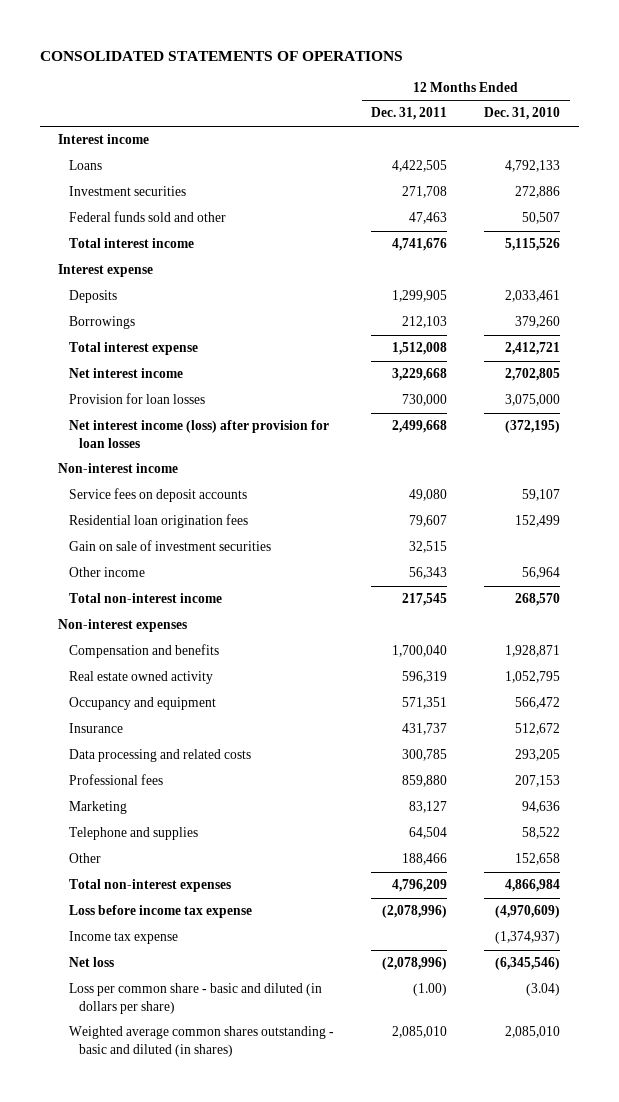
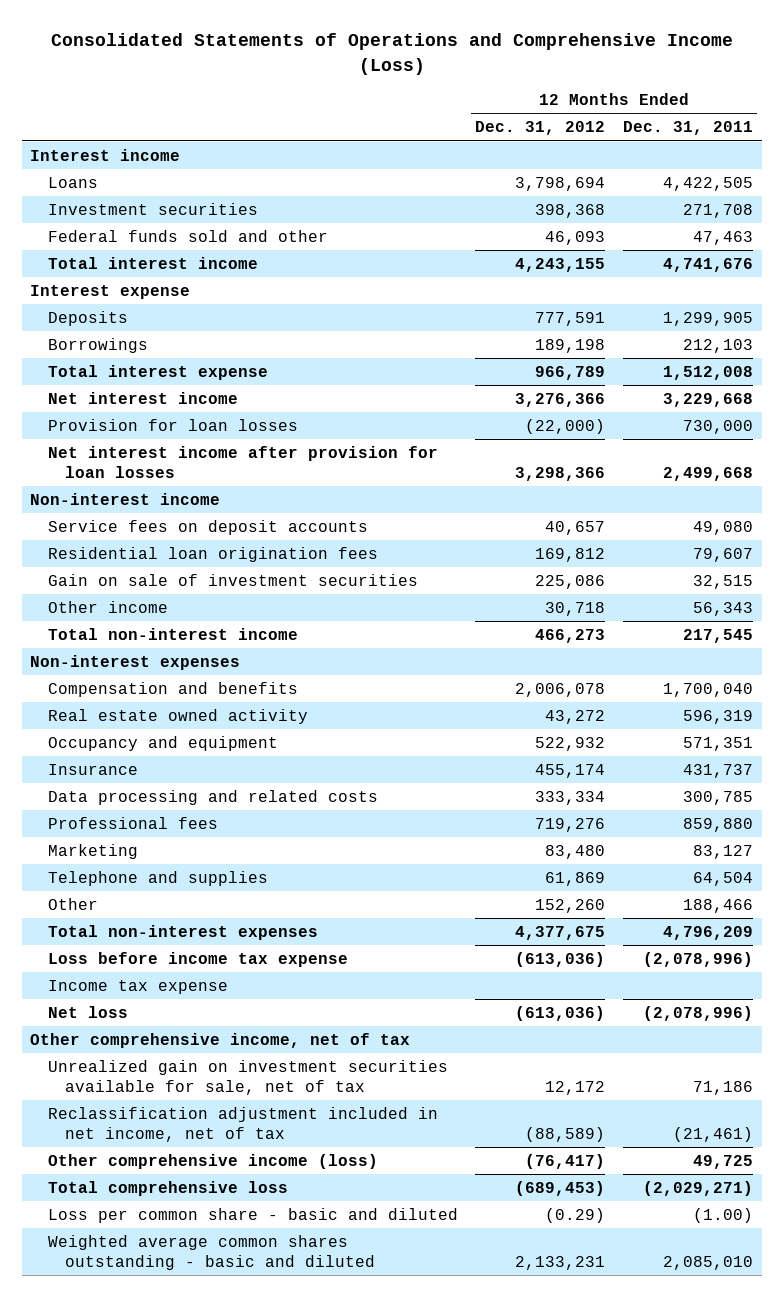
[39,50,403,61] CONSOLIDATED STATEMENTS OF OPERATIONS -> [50,33,733,75] Consolidated Statements of Operations and Comprehensive Income (Loss)
[484,107,561,121] Dec. 31, 2010 -> none
none -> [475,121,606,136] Dec. 31, 2012
[68,420,329,448] Net interest income (loss) after provision for loan losses -> [47,445,438,478] Net interest income after provision for loan losses
none -> [30,1032,411,1048] Other comprehensive income, net of tax
none -> [47,1059,448,1095] Unrealized gain on investment securities available for sale, net of tax
none -> [47,1106,438,1142] Reclassification adjustment included in net income, net of tax
none -> [47,1153,378,1169] Other comprehensive income (loss)
none -> [47,1180,288,1196] Total comprehensive loss
[68,983,322,1014] Loss per common share - basic and diluted (in dollars per share) -> [47,1207,458,1223] Loss per common share - basic and diluted
[68,1026,334,1057] Weighted average common shares outstanding - basic and diluted (in shares) -> [47,1234,375,1270] Weighted average common shares outstanding - basic and diluted

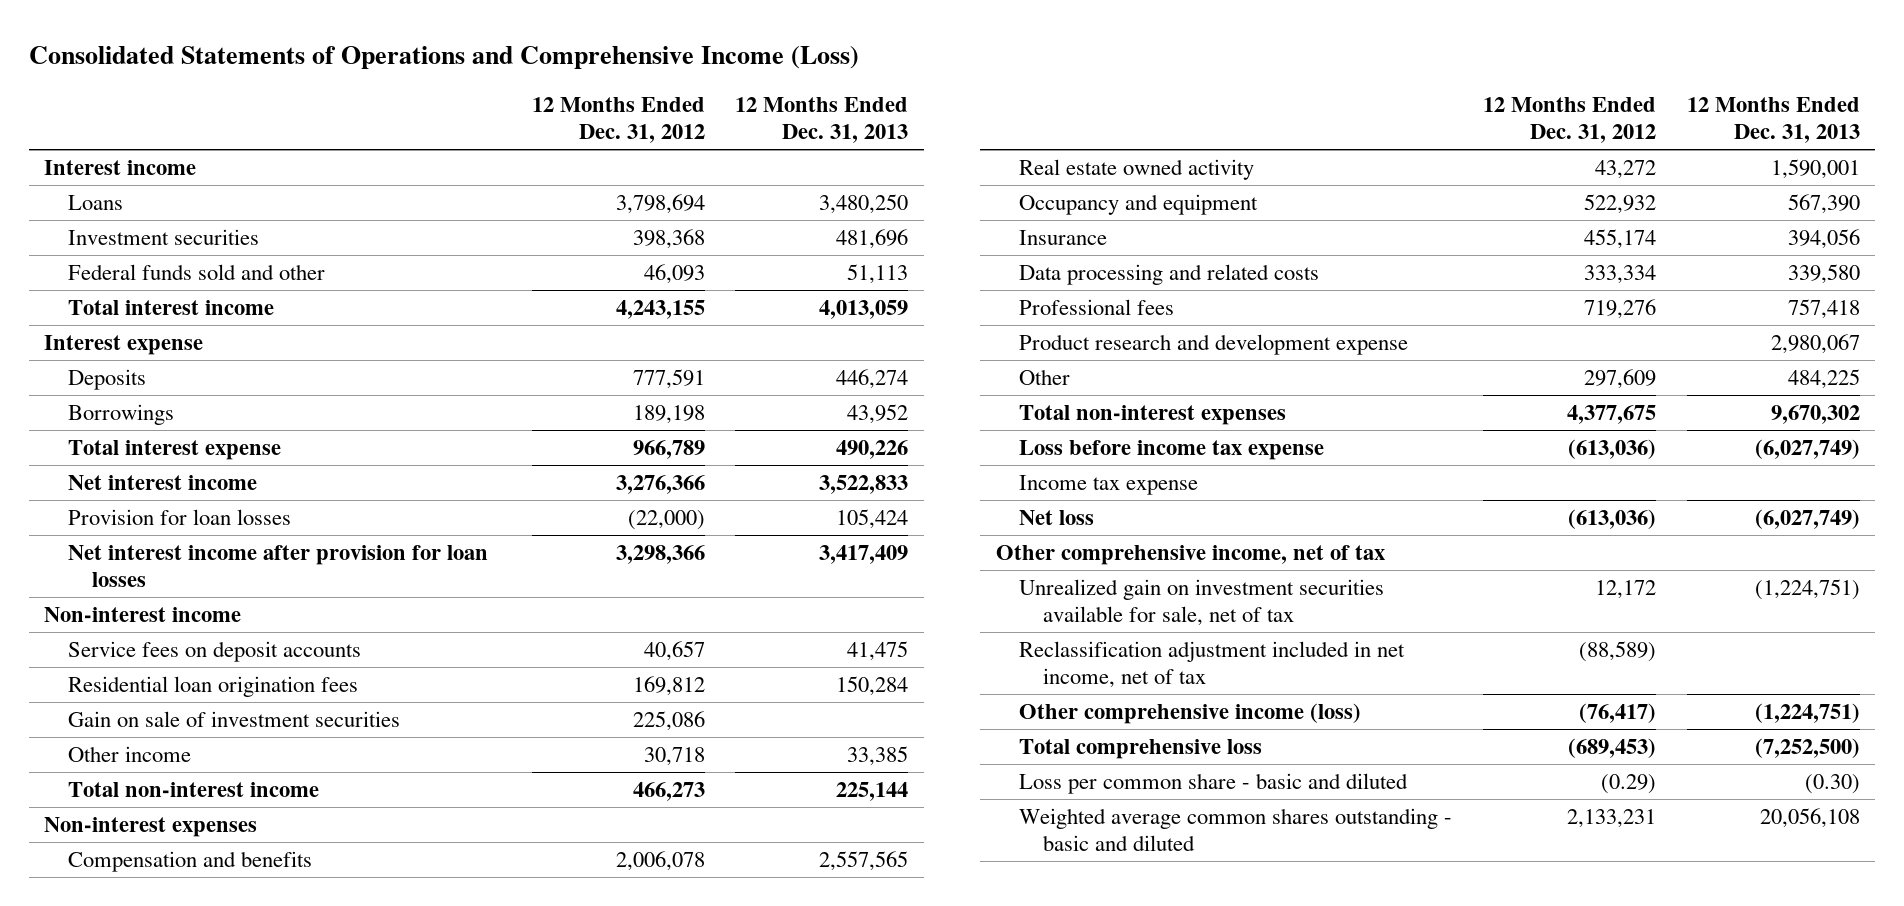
[622,121,753,136] Dec. 31, 2011 -> none
none -> [735,97,909,144] 12 Months Ended Dec. 31, 2013
[47,843,138,859] Marketing -> none
[47,870,268,886] Telephone and supplies -> none
none -> [1019,334,1409,356] Product research and development expense
[535,898,606,913] 152,260 -> [1584,369,1657,390] 297,609

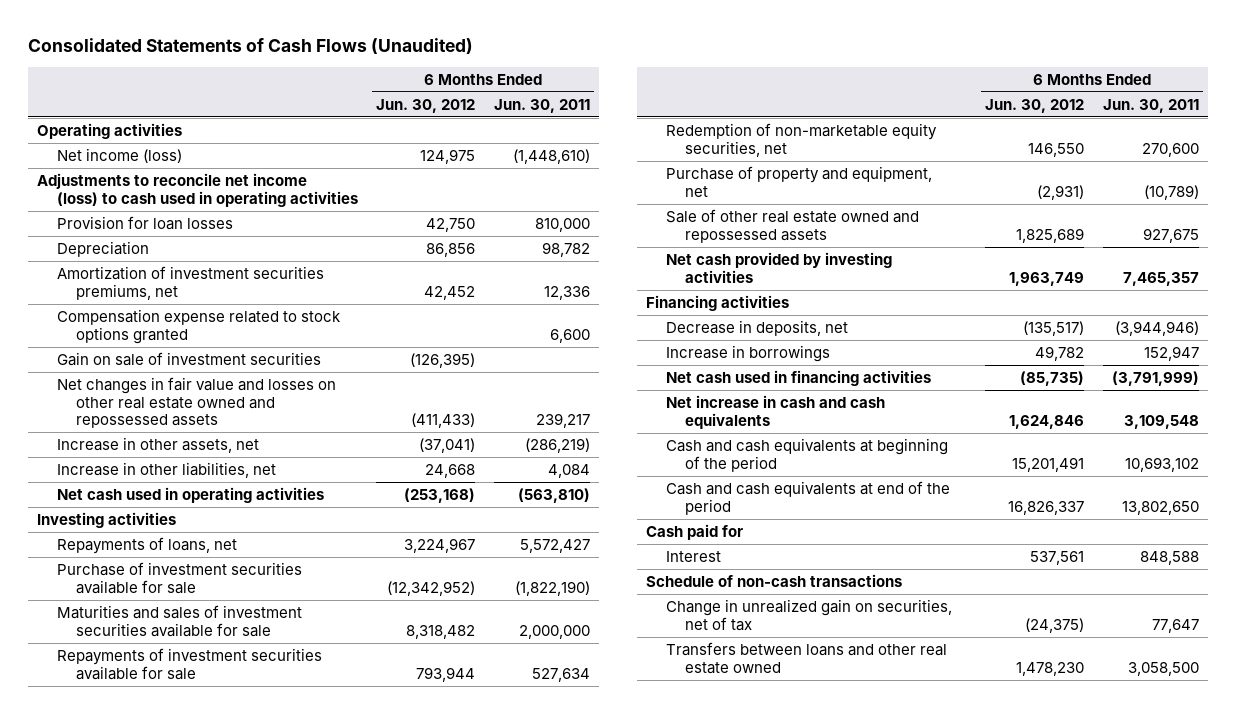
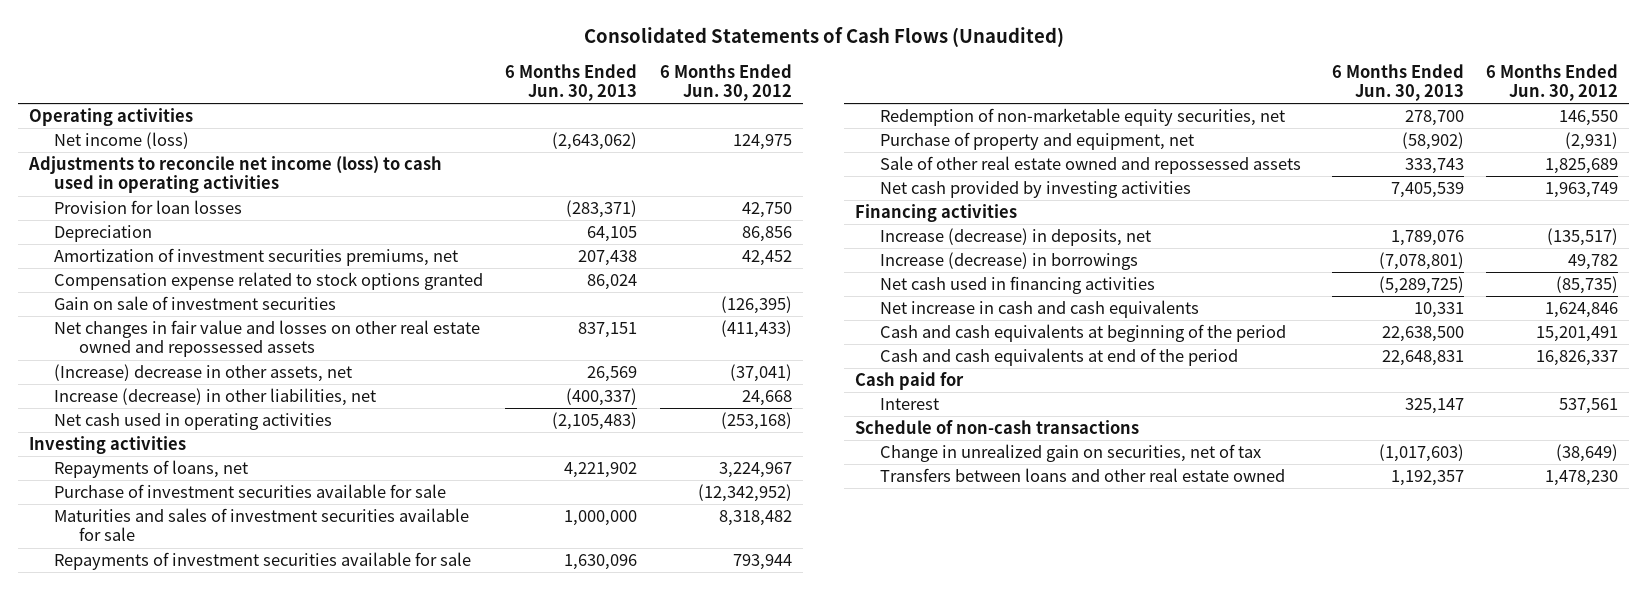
[493,98,590,113] Jun. 30, 2011 -> none
none -> [505,63,638,101] 6 Months Ended Jun. 30, 2013
[56,436,259,453] Increase in other assets, net -> [53,364,352,383] (Increase) decrease in other assets, net
[56,461,276,478] Increase in other liabilities, net -> [53,388,376,407] Increase (decrease) in other liabilities, net
[665,319,848,336] Decrease in deposits, net -> [880,228,1152,247] Increase (decrease) in deposits, net
[665,344,830,362] Increase in borrowings -> [880,252,1139,271] Increase (decrease) in borrowings
[1025,617,1085,633] (24,375) -> [1556,444,1619,463] (38,649)

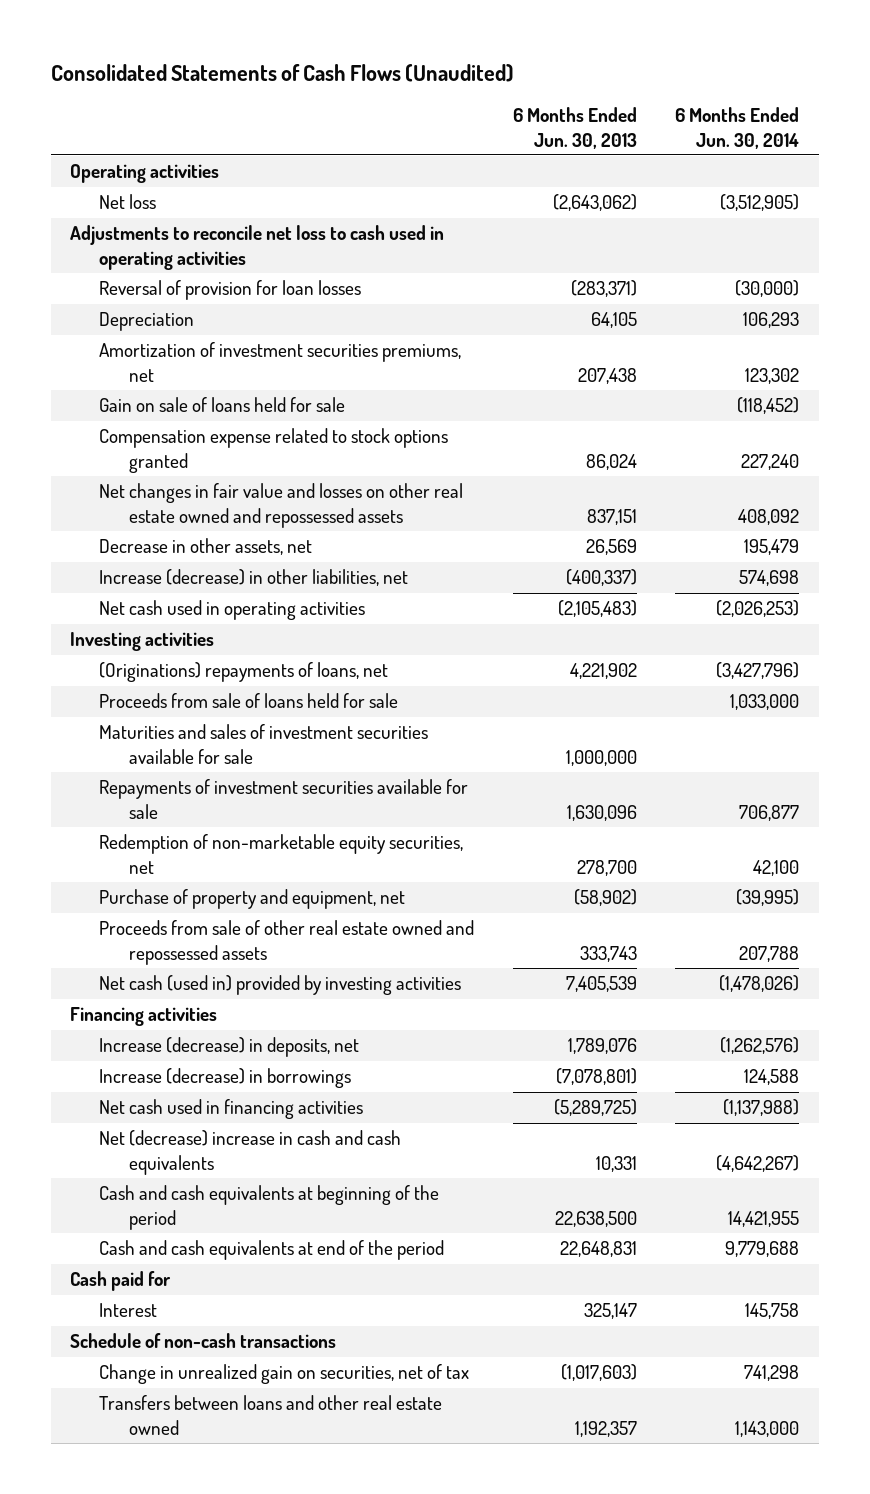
[659,63,792,101] 6 Months Ended Jun. 30, 2012 -> none
none -> [675,107,800,149] 6 Months Ended Jun. 30, 2014
[53,132,189,150] Net income (loss) -> [99,194,157,210] Net loss
[28,156,443,194] Adjustments to reconcile net income (loss) to cash used in operating activities -> [70,225,445,270] Adjustments to reconcile net loss to cash used in operating activities
[53,200,242,215] Provision for loan losses -> [99,280,362,301] Reversal of provision for loan losses
none -> [99,397,346,413] Gain on sale of loans held for sale
[53,296,336,311] Gain on sale of investment securities -> none
[53,364,352,383] (Increase) decrease in other assets, net -> [99,538,313,556] Decrease in other assets, net
[53,484,446,499] Purchase of investment securities available for sale -> none
[53,460,248,479] Repayments of loans, net -> [99,662,389,683] (Originations) repayments of loans, net
none -> [99,693,399,709] Proceeds from sale of loans held for sale
[880,156,1302,175] Sale of other real estate owned and repossessed assets -> [99,920,475,965] Proceeds from sale of other real estate owned and repossessed assets
[880,181,1192,199] Net cash provided by investing activities -> [99,975,462,996] Net cash (used in) provided by investing activities
[880,300,1200,319] Net increase in cash and cash equivalents -> [99,1130,402,1175] Net (decrease) increase in cash and cash equivalents

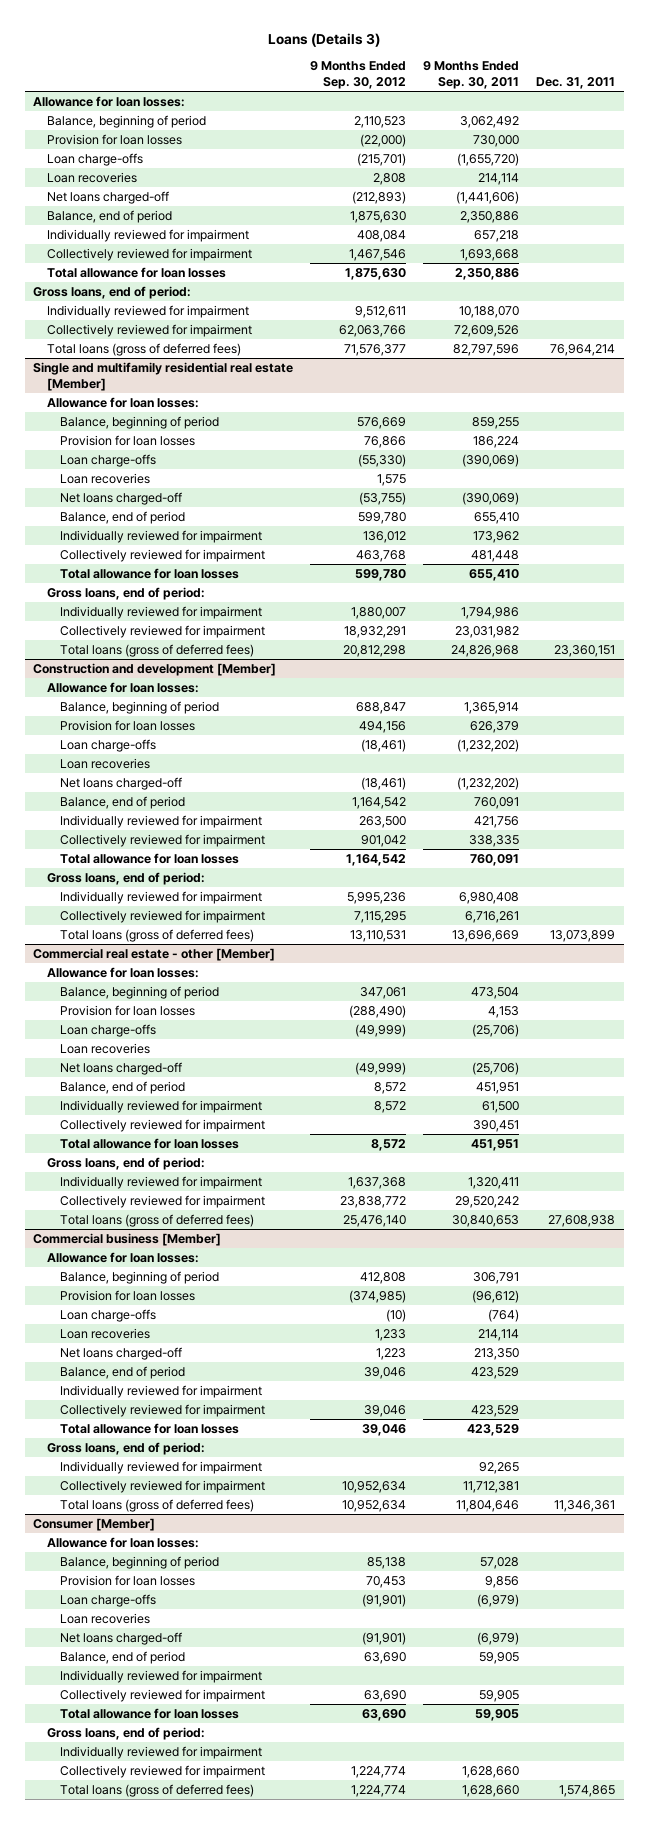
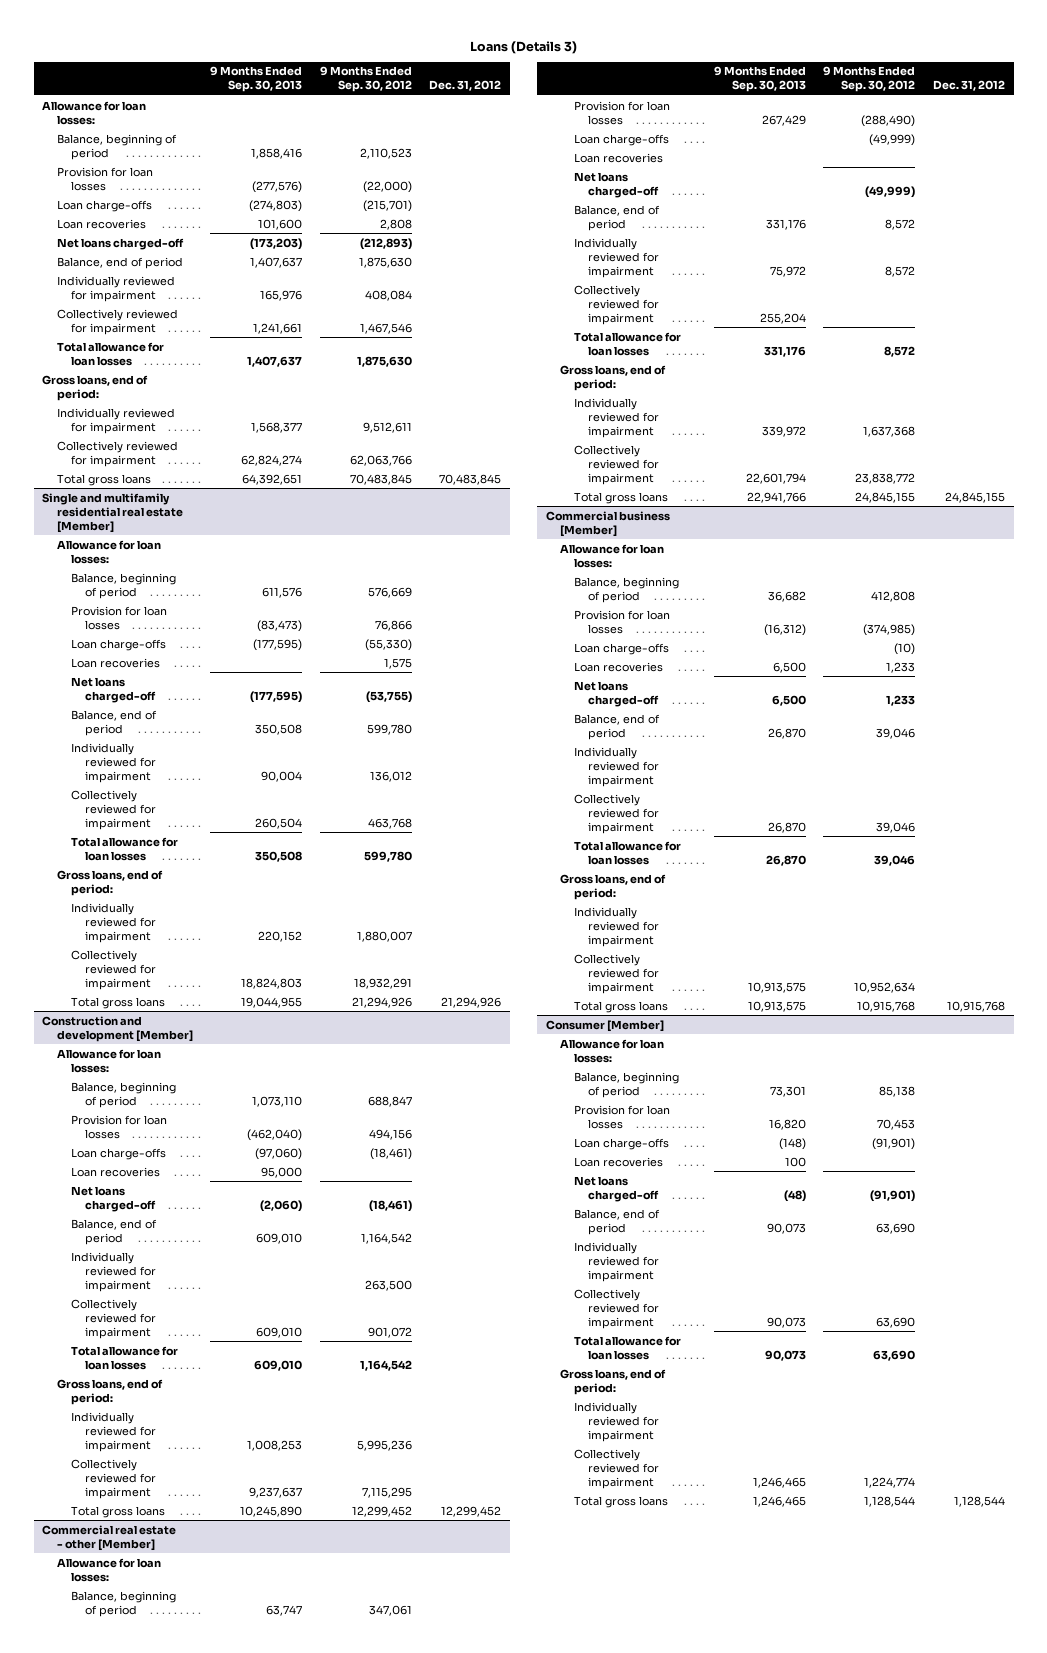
[423,60,520,89] 9 Months Ended Sep. 30, 2011 -> none
[536,76,616,89] Dec. 31, 2011 -> none
none -> [210,66,303,93] 9 Months Ended Sep. 30, 2013
none -> [429,80,502,92] Dec. 31, 2012
[46,342,241,356] Total loans (gross of deferred fees) -> [56,473,151,486] Total gross loans
[344,343,407,356] 71,576,377 -> [349,473,412,485] 70,483,845
[59,643,254,657] Total loans (gross of deferred fees) -> [70,996,165,1009] Total gross loans
[343,644,407,657] 20,812,298 -> [351,996,412,1008] 21,294,926
[361,834,407,847] 901,042 -> [367,1326,412,1338] 901,072
[59,928,254,942] Total loans (gross of deferred fees) -> [70,1505,165,1518] Total gross loans
[350,929,407,942] 13,110,531 -> [351,1505,412,1517] 12,299,452
[59,1213,254,1227] Total loans (gross of deferred fees) -> [574,491,669,504] Total gross loans
[343,1214,407,1227] 25,476,140 -> [855,491,916,503] 24,845,155
[376,1347,407,1360] 1,223 -> [886,694,916,706] 1,233
[59,1498,254,1512] Total loans (gross of deferred fees) -> [574,1000,669,1013] Total gross loans
[342,1499,407,1512] 10,952,634 -> [857,1000,916,1012] 10,915,768
[59,1783,254,1797] Total loans (gross of deferred fees) -> [574,1495,669,1508] Total gross loans
[351,1784,407,1797] 1,224,774 -> [864,1495,916,1507] 1,128,544

